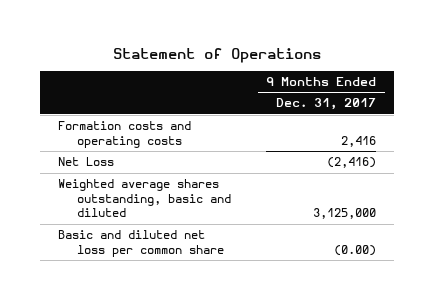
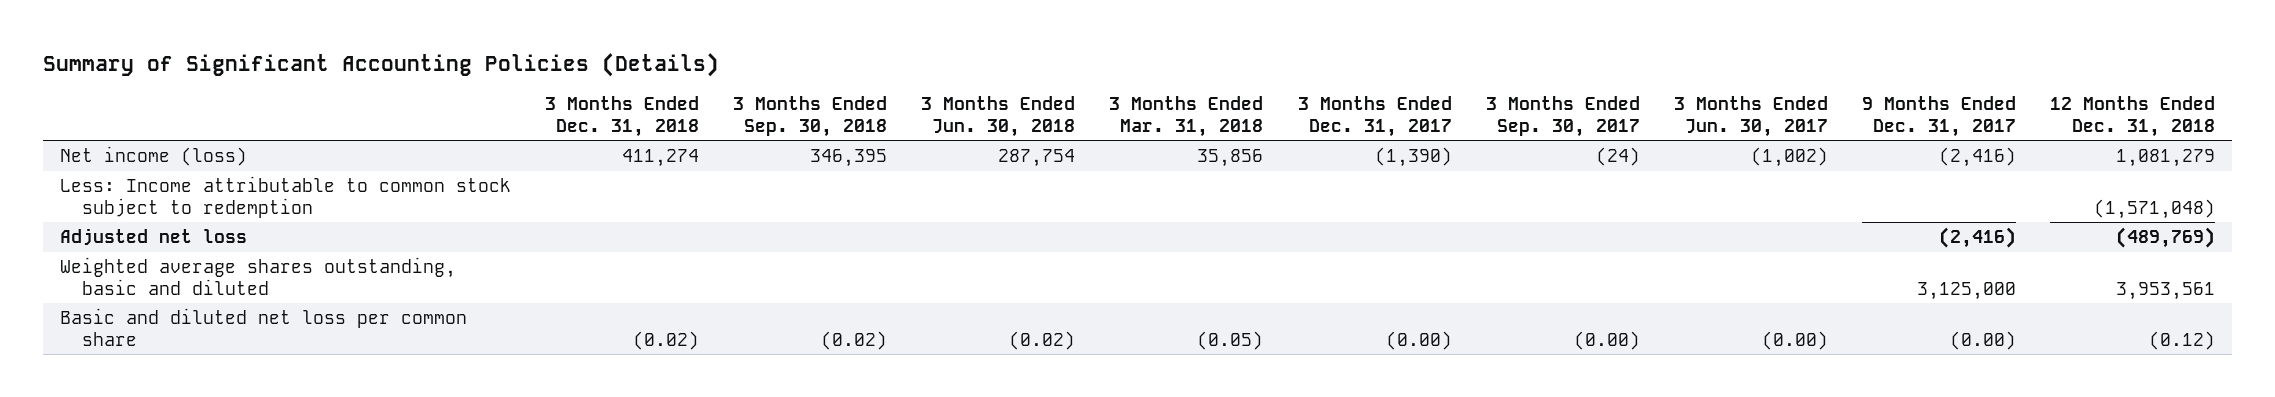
[113,47,322,63] Statement of Operations -> [42,52,719,77] Summary of Significant Accounting Policies (Details)
none -> [545,96,700,137] 3 Months Ended Dec. 31, 2018
none -> [733,96,888,137] 3 Months Ended Sep. 30, 2018
none -> [921,96,1076,137] 3 Months Ended Jun. 30, 2018
none -> [1109,96,1264,137] 3 Months Ended Mar. 31, 2018
none -> [1297,96,1452,137] 3 Months Ended Dec. 31, 2017
none -> [1485,96,1640,137] 3 Months Ended Sep. 30, 2017
none -> [1673,96,1828,137] 3 Months Ended Jun. 30, 2017
none -> [2050,96,2216,137] 12 Months Ended Dec. 31, 2018
[57,121,191,148] Formation costs and operating costs -> none
[57,157,114,167] Net Loss -> [59,146,247,167] Net income (loss)
none -> [59,176,511,218] Less: Income attributable to common stock subject to redemption
none -> [59,228,247,247] Adjusted net loss

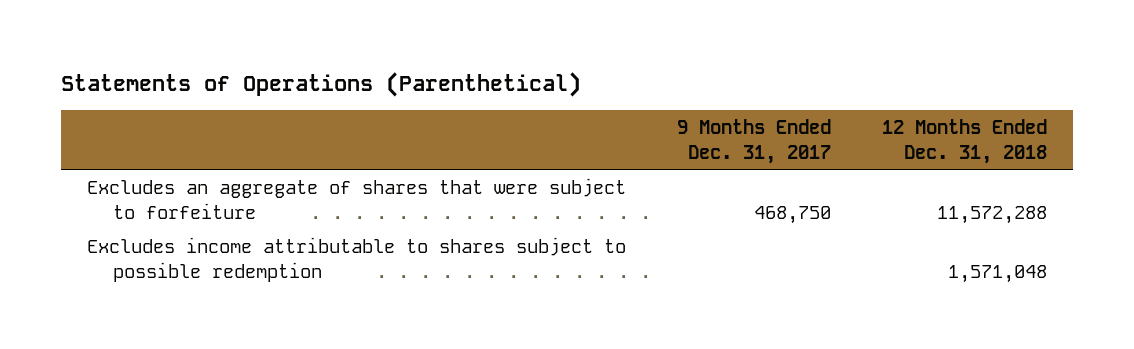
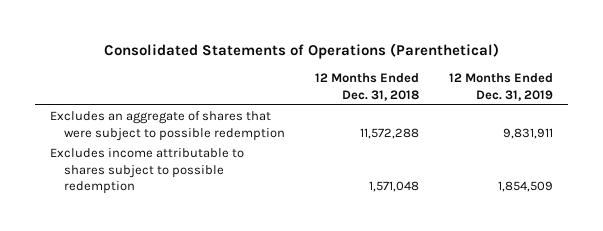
[61,71,582,97] Statements of Operations (Parenthetical) -> [103,43,499,60] Consolidated Statements of Operations (Parenthetical)
[677,119,832,164] 9 Months Ended Dec. 31, 2017 -> none
none -> [449,73,554,102] 12 Months Ended Dec. 31, 2019
[86,178,626,219] Excludes an aggregate of shares that were subject to forfeiture -> [50,111,286,141] Excludes an aggregate of shares that were subject to possible redemption

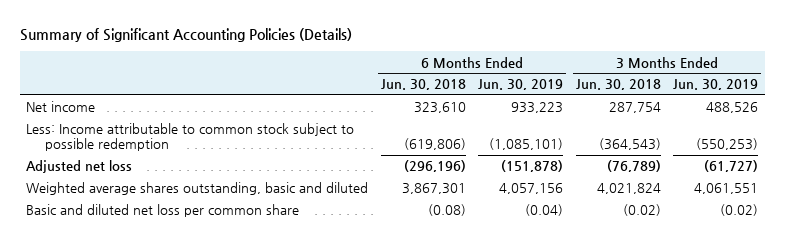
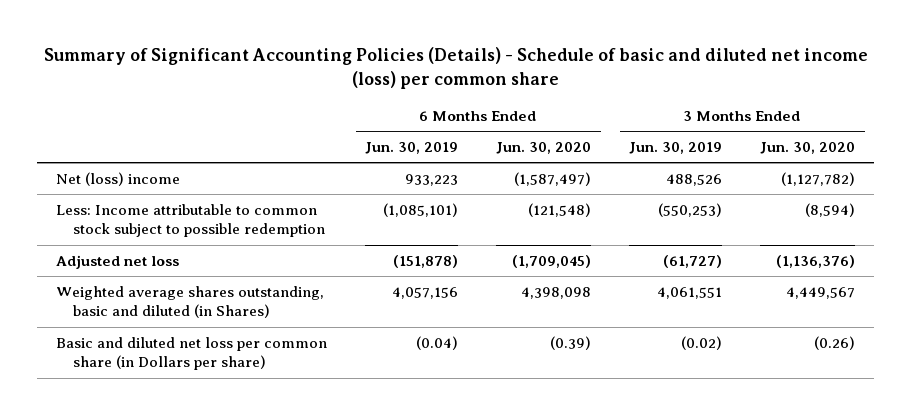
[19,28,352,43] Summary of Significant Accounting Policies (Details) -> [43,46,868,89] Summary of Significant Accounting Policies (Details) - Schedule of basic and diluted net income (loss) per common share
[380,79,466,91] Jun. 30, 2018 -> none
[575,79,661,91] Jun. 30, 2018 -> none
none -> [496,142,592,155] Jun. 30, 2020
none -> [760,142,856,155] Jun. 30, 2020
[26,101,96,113] Net income -> [56,171,181,186] Net (loss) income
[26,182,369,196] Weighted average shares outstanding, basic and diluted -> [56,285,325,319] Weighted average shares outstanding, basic and diluted (in Shares)
[26,204,300,218] Basic and diluted net loss per common share -> [56,336,328,371] Basic and diluted net loss per common share (in Dollars per share)

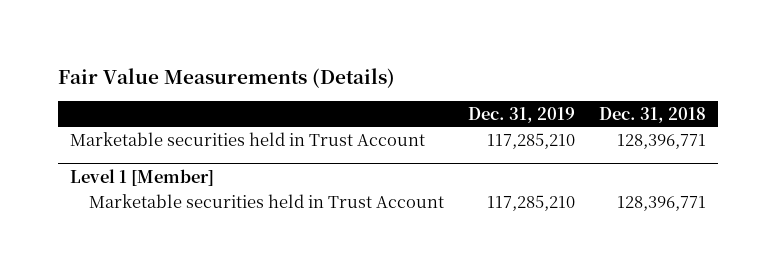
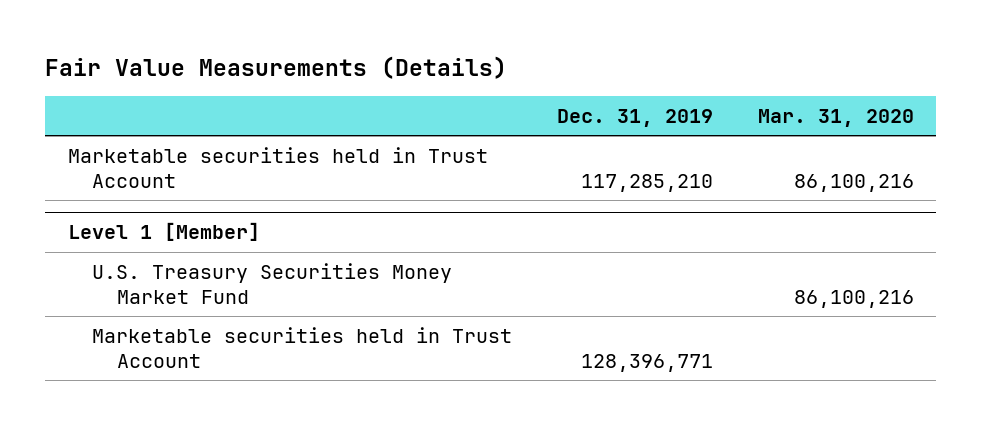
[598,106,706,123] Dec. 31, 2018 -> none
none -> [757,109,914,128] Mar. 31, 2020
none -> [92,262,453,304] U.S. Treasury Securities Money Market Fund
[486,194,575,211] 117,285,210 -> [580,353,713,372] 128,396,771

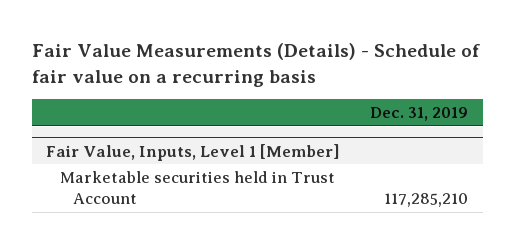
[45,56,508,80] Fair Value Measurements (Details) -> [31,43,480,87] Fair Value Measurements (Details) - Schedule of fair value on a recurring basis
[757,109,914,128] Mar. 31, 2020 -> none
none -> [46,143,341,161] Fair Value, Inputs, Level 1 [Member]
[67,222,260,242] Level 1 [Member] -> none
[92,262,453,304] U.S. Treasury Securities Money Market Fund -> none
[92,326,513,368] Marketable securities held in Trust Account -> none

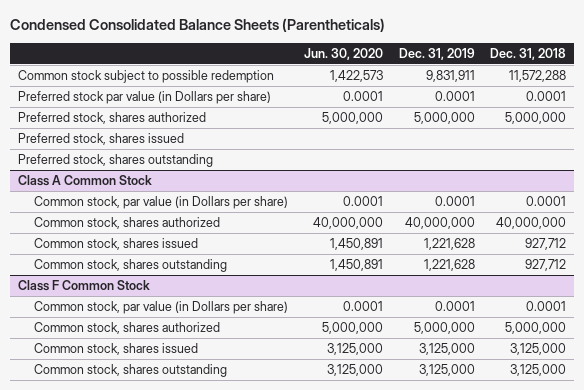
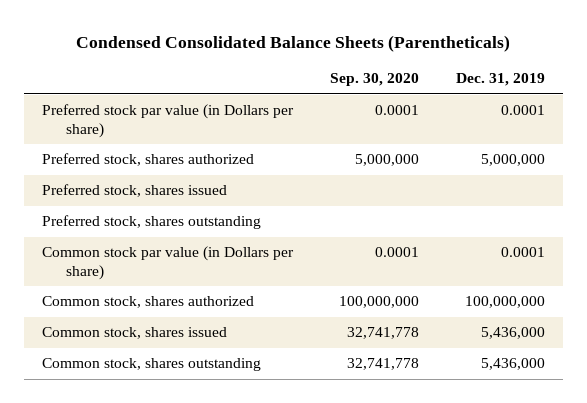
[304,47,384,60] Jun. 30, 2020 -> none
[490,47,567,60] Dec. 31, 2018 -> none
none -> [329,73,419,87] Sep. 30, 2020
[18,70,275,84] Common stock subject to possible redemption -> none
[18,175,153,187] Class A Common Stock -> none
[18,280,151,292] Class F Common Stock -> none
[34,301,289,315] Common stock, par value (in Dollars per share) -> none
[34,322,221,335] Common stock, shares authorized -> none
[34,343,199,356] Common stock, shares issued -> none
[34,364,228,378] Common stock, shares outstanding -> none
[34,196,289,210] Common stock, par value (in Dollars per share) -> [42,246,295,280] Common stock par value (in Dollars per share)
[404,217,475,230] 40,000,000 -> [464,296,545,309] 100,000,000
[423,238,475,251] 1,221,628 -> [480,327,545,340] 5,436,000
[423,259,475,272] 1,221,628 -> [480,358,545,371] 5,436,000

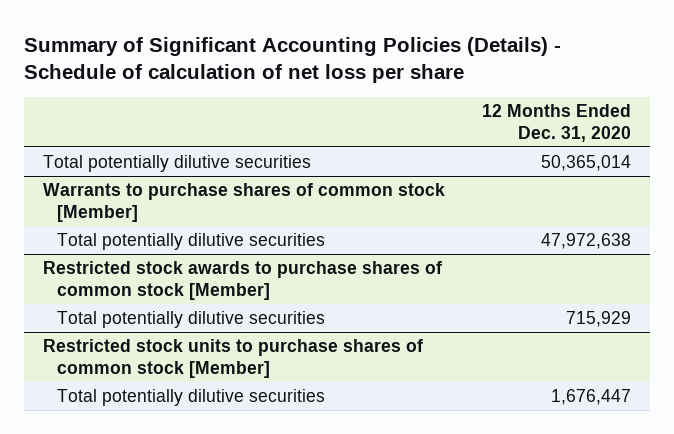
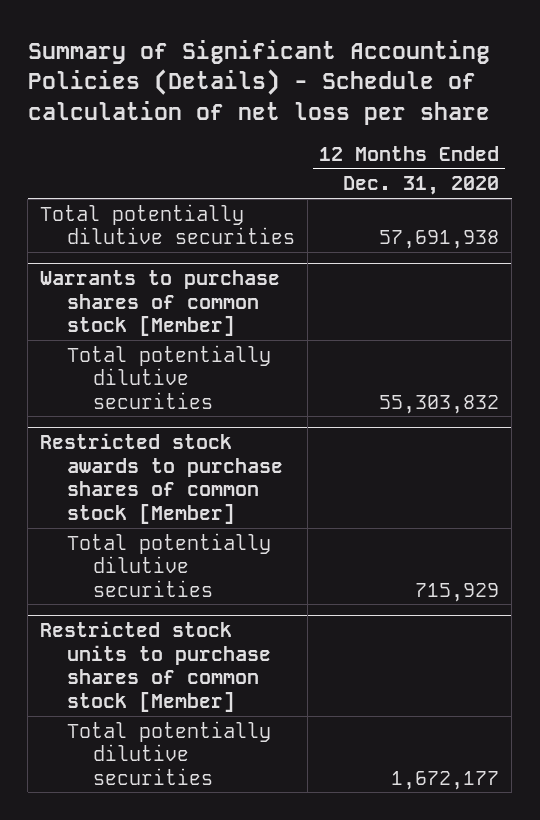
[541,155,632,172] 50,365,014 -> [379,230,500,250] 57,691,938
[541,233,632,250] 47,972,638 -> [379,394,500,414] 55,303,832
[551,389,632,406] 1,676,447 -> [391,770,500,790] 1,672,177

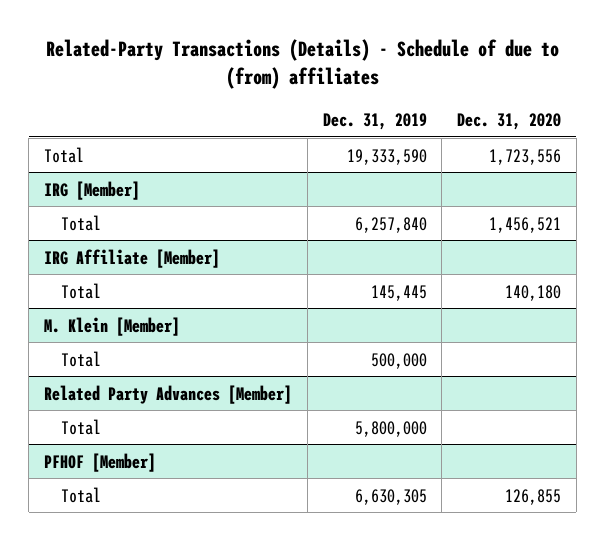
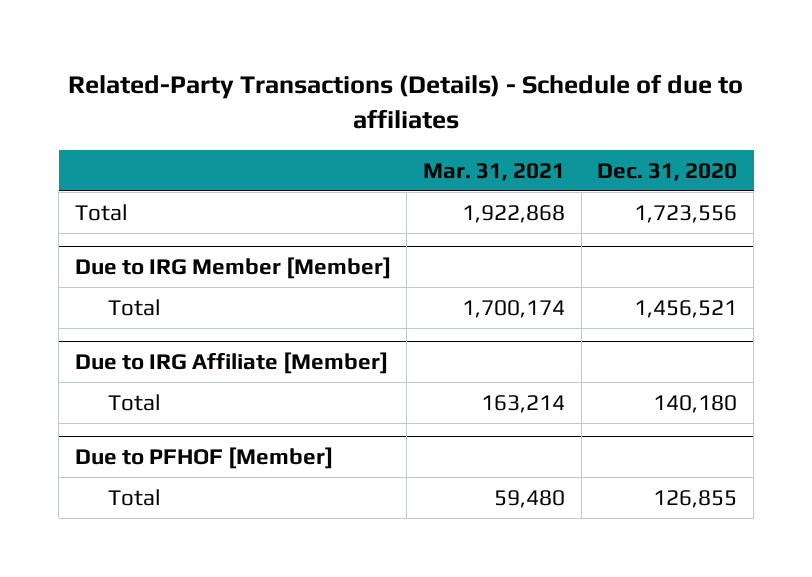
[45,39,559,90] Related-Party Transactions (Details) - Schedule of due to (from) affiliates -> [68,74,744,129] Related-Party Transactions (Details) - Schedule of due to affiliates
[322,112,427,130] Dec. 31, 2019 -> none
none -> [423,162,566,181] Mar. 31, 2021
[43,180,140,200] IRG [Member] -> [74,256,391,279] Due to IRG Member [Member]
[43,248,220,268] IRG Affiliate [Member] -> [74,351,388,374] Due to IRG Affiliate [Member]
[43,316,180,336] M. Klein [Member] -> none
[60,350,101,367] Total -> none
[43,384,292,404] Related Party Advances [Member] -> none
[60,418,101,435] Total -> none
[43,452,156,472] PFHOF [Member] -> [74,446,333,469] Due to PFHOF [Member]

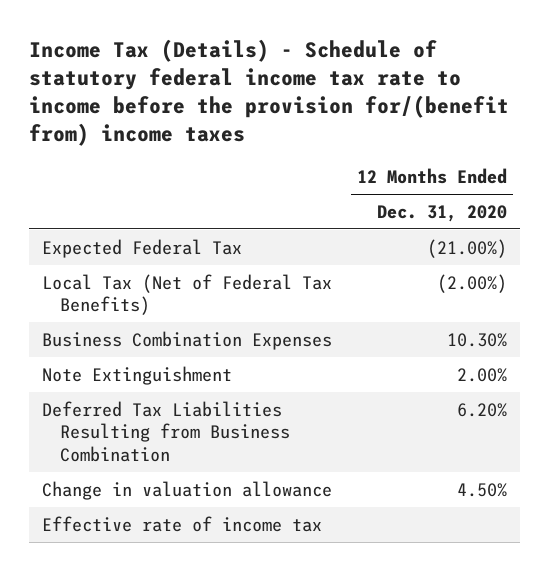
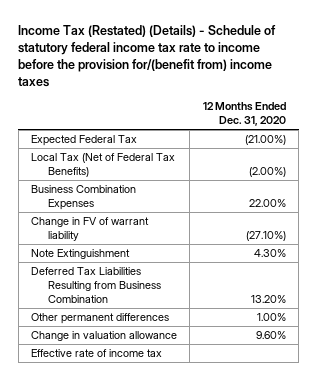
[29,39,510,147] Income Tax (Details) - Schedule of statutory federal income tax rate to income before the provision for/(benefit from) income taxes -> [18,25,277,88] Income Tax (Restated) (Details) - Schedule of statutory federal income tax rate to income before the provision for/(benefit from) income taxes
[446,332,507,347] 10.30% -> [248,198,286,207] 22.00%
none -> [31,216,150,241] Change in FV of warrant liability
[456,367,507,382] 2.00% -> [253,248,286,257] 4.30%
[456,402,507,417] 6.20% -> [250,294,286,303] 13.20%
none -> [31,312,170,324] Other permanent differences
[456,482,507,497] 4.50% -> [255,330,286,339] 9.60%

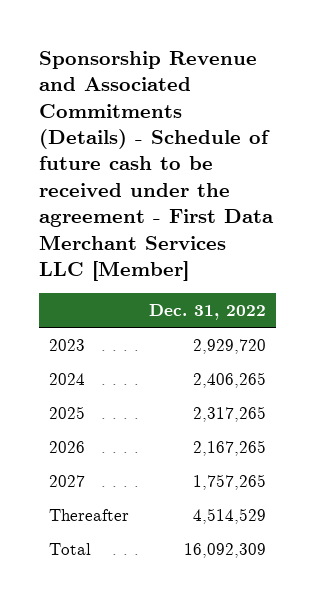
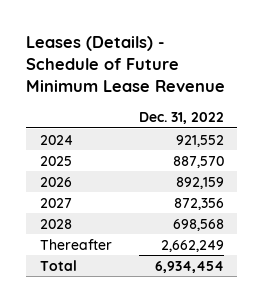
[38,51,274,281] Sponsorship Revenue and Associated Commitments (Details) - Schedule of future cash to be received under the agreement - First Data Merchant Services LLC [Member] -> [26,36,226,93] Leases (Details) - Schedule of Future Minimum Lease Revenue
[48,338,85,351] 2023 -> none
[192,371,266,388] 2,406,265 -> [175,134,224,147] 921,552
[192,405,266,422] 2,317,265 -> [172,155,224,168] 887,570
[192,439,266,456] 2,167,265 -> [175,176,224,189] 892,159
[192,473,266,490] 1,757,265 -> [173,197,224,210] 872,356
none -> [39,218,72,229] 2028
[192,507,266,524] 4,514,529 -> [160,239,224,252] 2,662,249
[183,542,266,558] 16,092,309 -> [154,260,224,273] 6,934,454

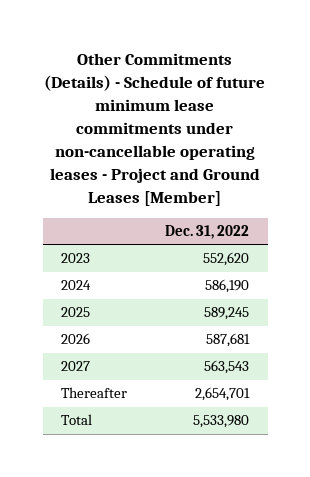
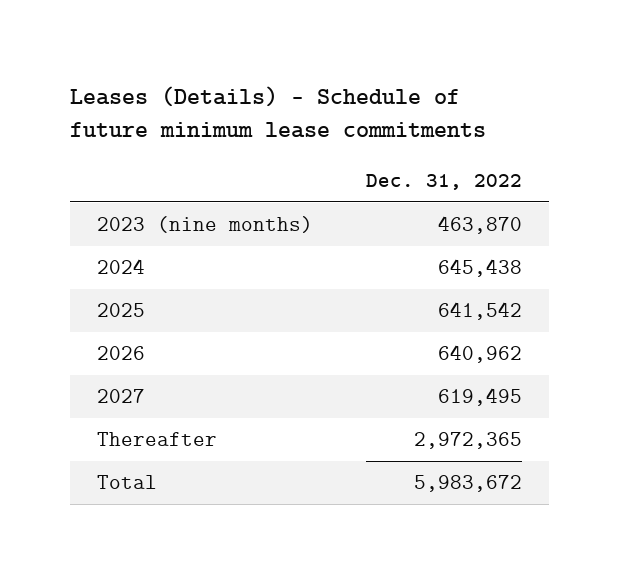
[44,53,266,206] Other Commitments (Details) - Schedule of future minimum lease commitments under non-cancellable operating leases - Project and Ground Leases [Member] -> [70,85,487,139] Leases (Details) - Schedule of future minimum lease commitments
[61,253,91,264] 2023 -> [96,216,313,234] 2023 (nine months)
[203,252,250,267] 552,620 -> [438,216,523,235] 463,870
[205,279,250,294] 586,190 -> [438,259,523,278] 645,438
[204,307,250,321] 589,245 -> [438,302,523,321] 641,542
[206,333,251,348] 587,681 -> [438,345,523,364] 640,962
[204,360,250,375] 563,543 -> [438,388,523,407] 619,495
[195,387,251,402] 2,654,701 -> [414,432,523,450] 2,972,365
[193,415,250,429] 5,533,980 -> [414,475,523,493] 5,983,672

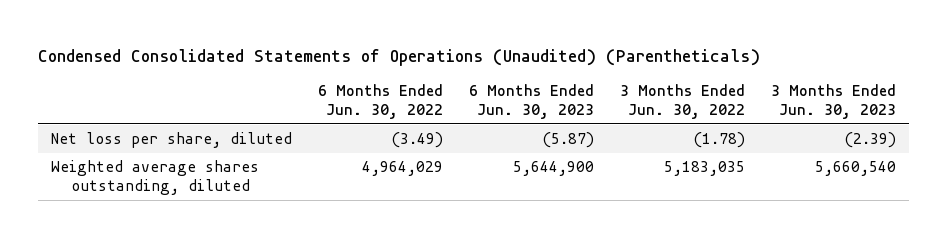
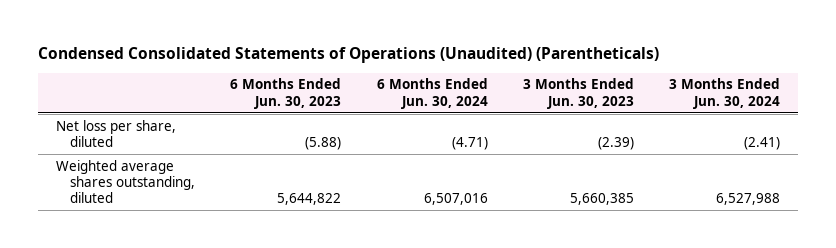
[318,84,444,119] 6 Months Ended Jun. 30, 2022 -> none
[620,84,746,119] 3 Months Ended Jun. 30, 2022 -> none
none -> [376,78,488,109] 6 Months Ended Jun. 30, 2024
none -> [669,78,781,109] 3 Months Ended Jun. 30, 2024
[542,132,595,149] (5.87) -> [305,137,342,151] (5.88)
[513,161,595,177] 5,644,900 -> [277,193,342,206] 5,644,822
[815,161,897,177] 5,660,540 -> [570,193,635,206] 5,660,385

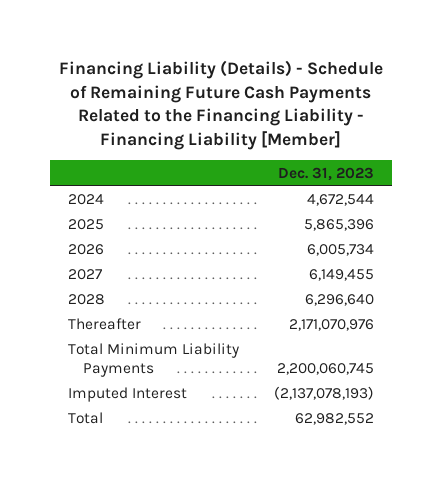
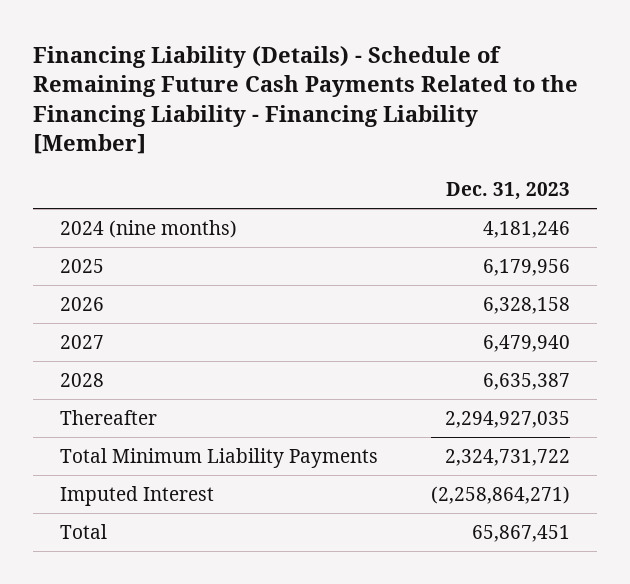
[67,194,104,206] 2024 -> none
none -> [59,219,237,238] 2024 (nine months)
[304,219,375,232] 5,865,396 -> [483,258,571,276] 6,179,956
[307,244,375,257] 6,005,734 -> [483,296,571,314] 6,328,158
[309,269,375,282] 6,149,455 -> [483,334,571,352] 6,479,940
[305,294,375,307] 6,296,640 -> [483,372,571,390] 6,635,387
[289,319,375,332] 2,171,070,976 -> [445,410,571,428] 2,294,927,035
[277,362,375,375] 2,200,060,745 -> [445,448,571,466] 2,324,731,722
[274,386,375,401] (2,137,078,193) -> [431,485,571,504] (2,258,864,271)
[295,413,375,426] 62,982,552 -> [472,524,571,542] 65,867,451

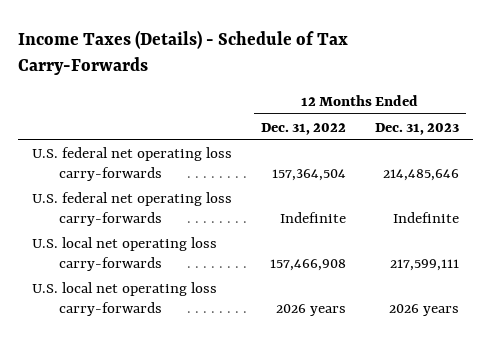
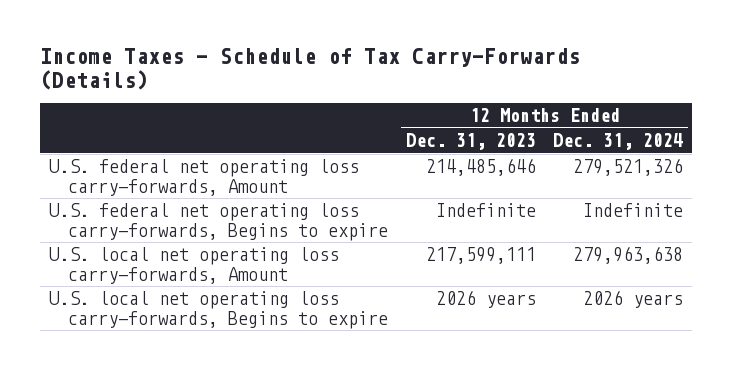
[17,29,348,76] Income Taxes (Details) - Schedule of Tax Carry-Forwards -> [40,47,581,90] Income Taxes - Schedule of Tax Carry-Forwards (Details)
[260,122,346,135] Dec. 31, 2022 -> none
none -> [553,133,684,151] Dec. 31, 2024
[32,146,233,181] U.S. federal net operating loss carry-forwards -> [49,159,360,196] U.S. federal net operating loss carry-forwards, Amount
[32,191,233,226] U.S. federal net operating loss carry-forwards -> [49,203,389,241] U.S. federal net operating loss carry-forwards, Begins to expire
[32,236,218,271] U.S. local net operating loss carry-forwards -> [49,247,340,284] U.S. local net operating loss carry-forwards, Amount
[32,281,218,316] U.S. local net operating loss carry-forwards -> [49,291,389,329] U.S. local net operating loss carry-forwards, Begins to expire

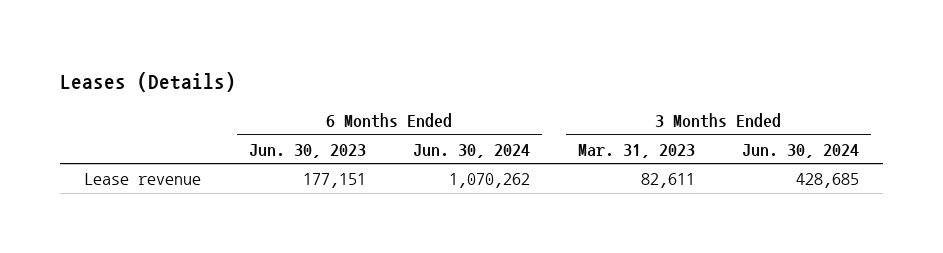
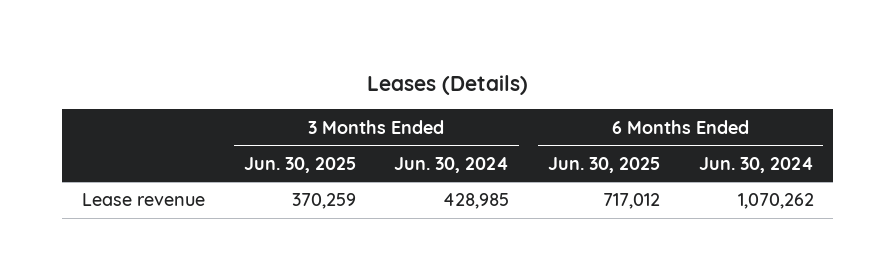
[248,143,366,158] Jun. 30, 2023 -> none
[577,143,695,158] Mar. 31, 2023 -> none
none -> [243,156,356,173] Jun. 30, 2025
none -> [547,156,660,173] Jun. 30, 2025
[796,173,860,189] 428,685 -> [443,193,510,210] 428,985

